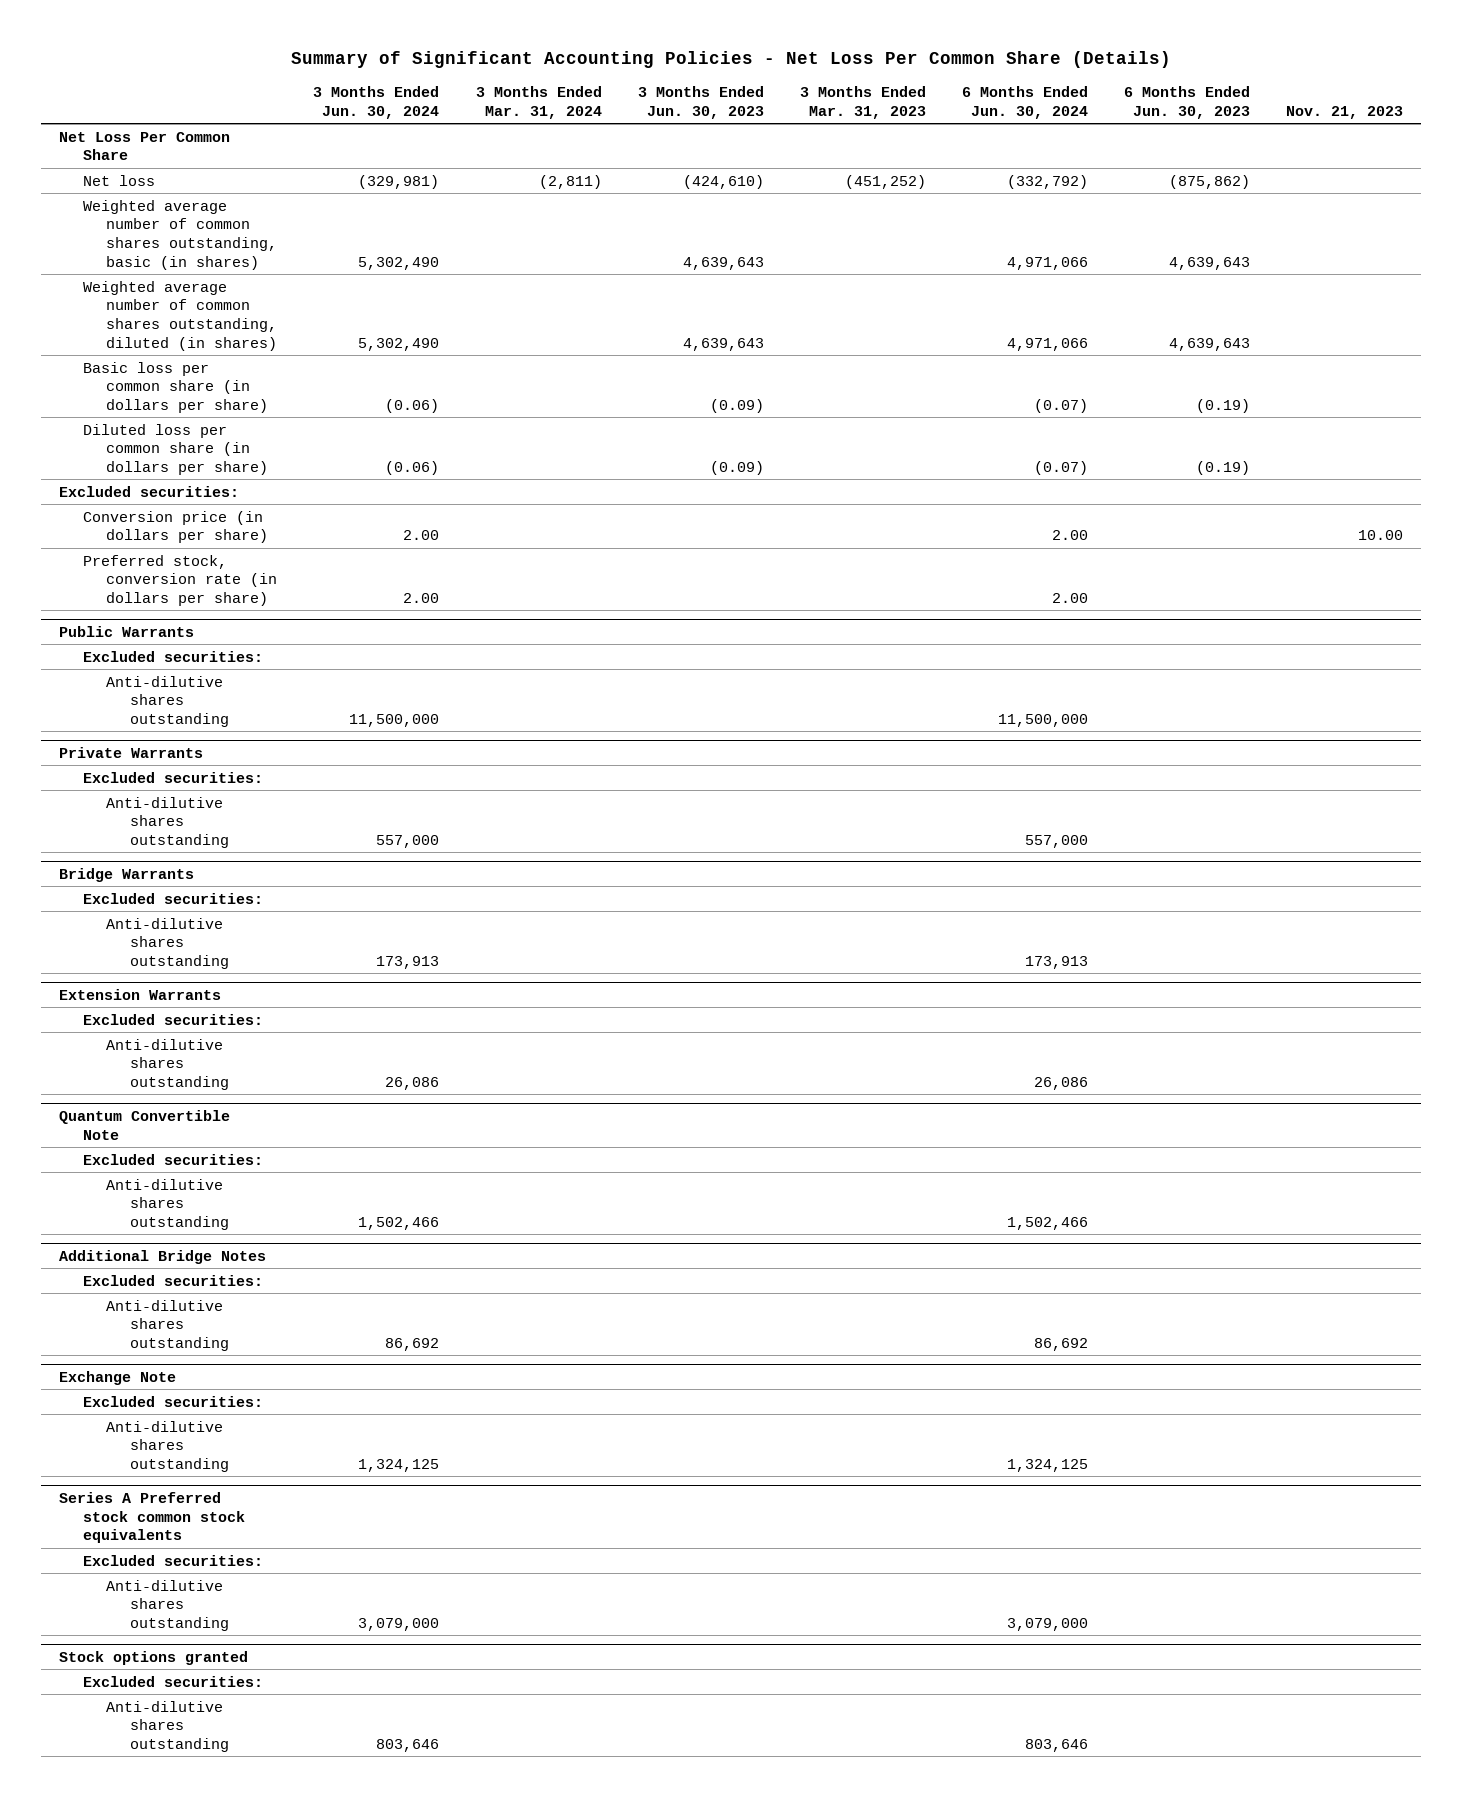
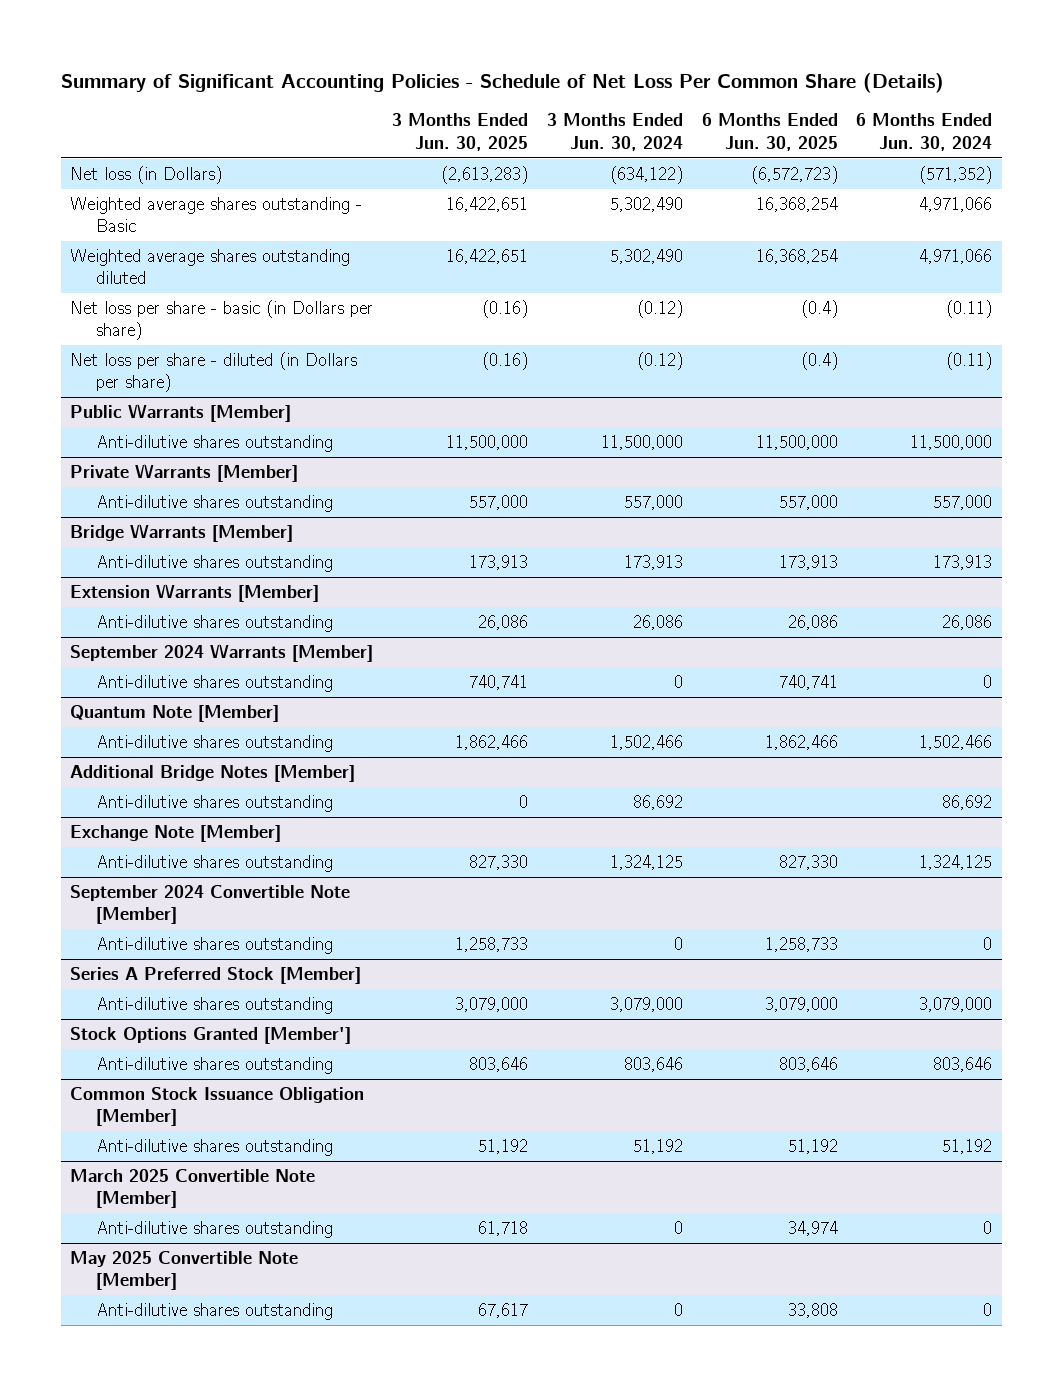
[291,51,1172,69] Summary of Significant Accounting Policies - Net Loss Per Common Share (Details) -> [60,73,944,94] Summary of Significant Accounting Policies - Schedule of Net Loss Per Common Share (Details)
[475,86,602,119] 3 Months Ended Mar. 31, 2024 -> none
[637,86,764,119] 3 Months Ended Jun. 30, 2023 -> none
[799,86,926,119] 3 Months Ended Mar. 31, 2023 -> none
[1124,86,1251,119] 6 Months Ended Jun. 30, 2023 -> none
[1286,105,1404,119] Nov. 21, 2023 -> none
none -> [392,113,529,151] 3 Months Ended Jun. 30, 2025
none -> [701,113,838,151] 6 Months Ended Jun. 30, 2025
[58,131,230,161] Net Loss Per Common Share -> none
[58,485,239,497] Excluded securities: -> none
[82,510,269,544] Conversion price (in dollars per share) -> none
[82,554,278,606] Preferred stock, conversion rate (in dollars per share) -> none
[82,650,263,662] Excluded securities: -> none
[82,174,155,186] Net loss -> [70,165,223,184] Net loss (in Dollars)
[358,174,440,189] (329,981) -> [609,165,683,184] (634,122)
[1006,174,1088,189] (332,792) -> [919,165,993,184] (571,352)
[82,199,278,270] Weighted average number of common shares outstanding, basic (in shares) -> [70,196,363,233] Weighted average shares outstanding - Basic
[82,280,278,351] Weighted average number of common shares outstanding, diluted (in shares) -> [70,248,351,285] Weighted average shares outstanding diluted
[82,361,269,413] Basic loss per common share (in dollars per share) -> [70,299,374,341] Net loss per share - basic (in Dollars per share)
[385,398,440,413] (0.06) -> [636,299,683,318] (0.12)
[1033,398,1088,413] (0.07) -> [946,299,993,318] (0.11)
[82,423,269,475] Diluted loss per common share (in dollars per share) -> [70,351,358,393] Net loss per share - diluted (in Dollars per share)
[385,460,440,475] (0.06) -> [636,351,683,370] (0.12)
[1033,460,1088,475] (0.07) -> [946,351,993,370] (0.11)
[58,625,194,637] Public Warrants -> [70,402,292,422] Public Warrants [Member]
[82,771,263,783] Excluded securities: -> none
[58,746,203,758] Private Warrants -> [70,462,299,482] Private Warrants [Member]
[82,892,263,904] Excluded securities: -> none
[58,867,194,882] Bridge Warrants -> [70,522,294,542] Bridge Warrants [Member]
[82,1013,263,1025] Excluded securities: -> none
[58,988,221,1000] Extension Warrants -> [70,582,320,602] Extension Warrants [Member]
[82,1153,263,1165] Excluded securities: -> none
none -> [70,642,374,662] September 2024 Warrants [Member]
none -> [96,674,334,692] Anti-dilutive shares outstanding
[58,1109,230,1140] Quantum Convertible Note -> [70,704,280,722] Quantum Note [Member]
[82,1274,263,1286] Excluded securities: -> none
[58,1249,266,1264] Additional Bridge Notes -> [70,764,356,782] Additional Bridge Notes [Member]
[82,1395,263,1407] Excluded securities: -> none
[58,1370,176,1385] Exchange Note -> [70,824,282,842] Exchange Note [Member]
[82,1554,263,1566] Excluded securities: -> none
none -> [70,884,351,925] September 2024 Convertible Note [Member]
none -> [96,936,334,954] Anti-dilutive shares outstanding
[58,1491,245,1544] Series A Preferred stock common stock equivalents -> [70,966,362,984] Series A Preferred Stock [Member]
[82,1675,263,1687] Excluded securities: -> none
[58,1650,248,1665] Stock options granted -> [70,1026,352,1044] Stock Options Granted [Member']
none -> [70,1086,365,1127] Common Stock Issuance Obligation [Member]
none -> [96,1138,334,1156] Anti-dilutive shares outstanding
none -> [70,1168,316,1209] March 2025 Convertible Note [Member]
none -> [96,1220,334,1238] Anti-dilutive shares outstanding
none -> [70,1250,299,1291] May 2025 Convertible Note [Member]
none -> [96,1302,334,1320] Anti-dilutive shares outstanding

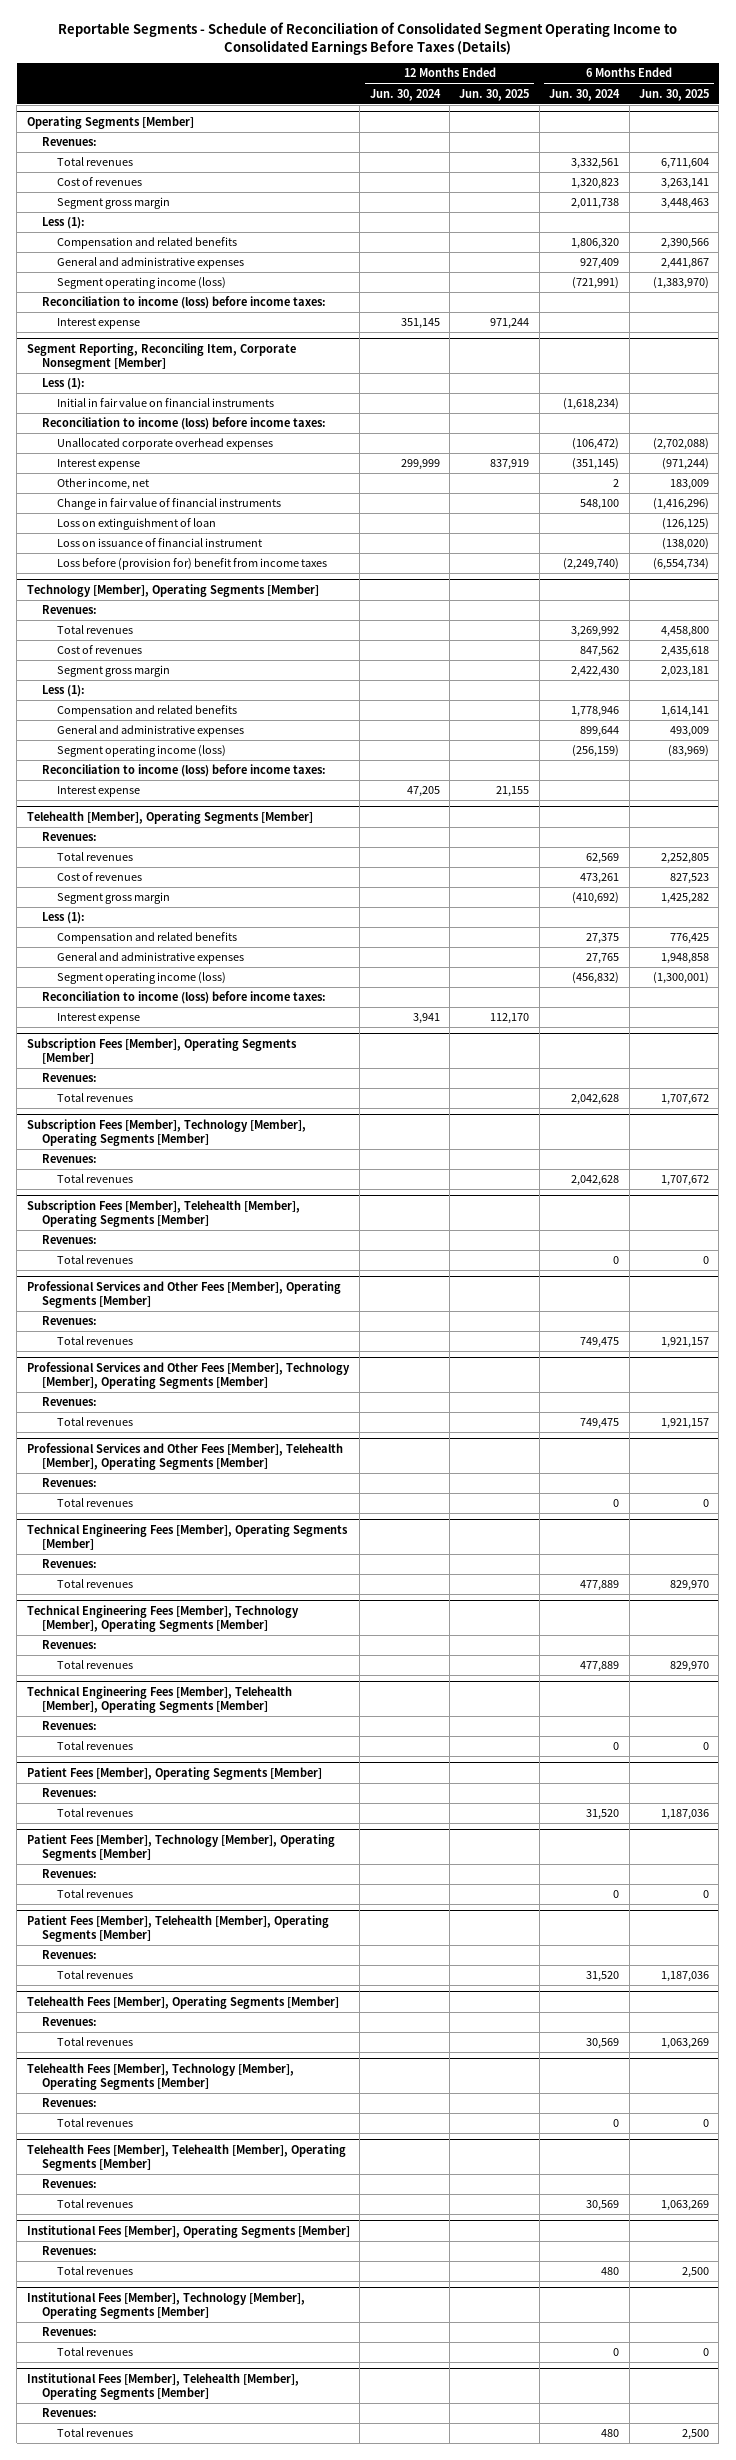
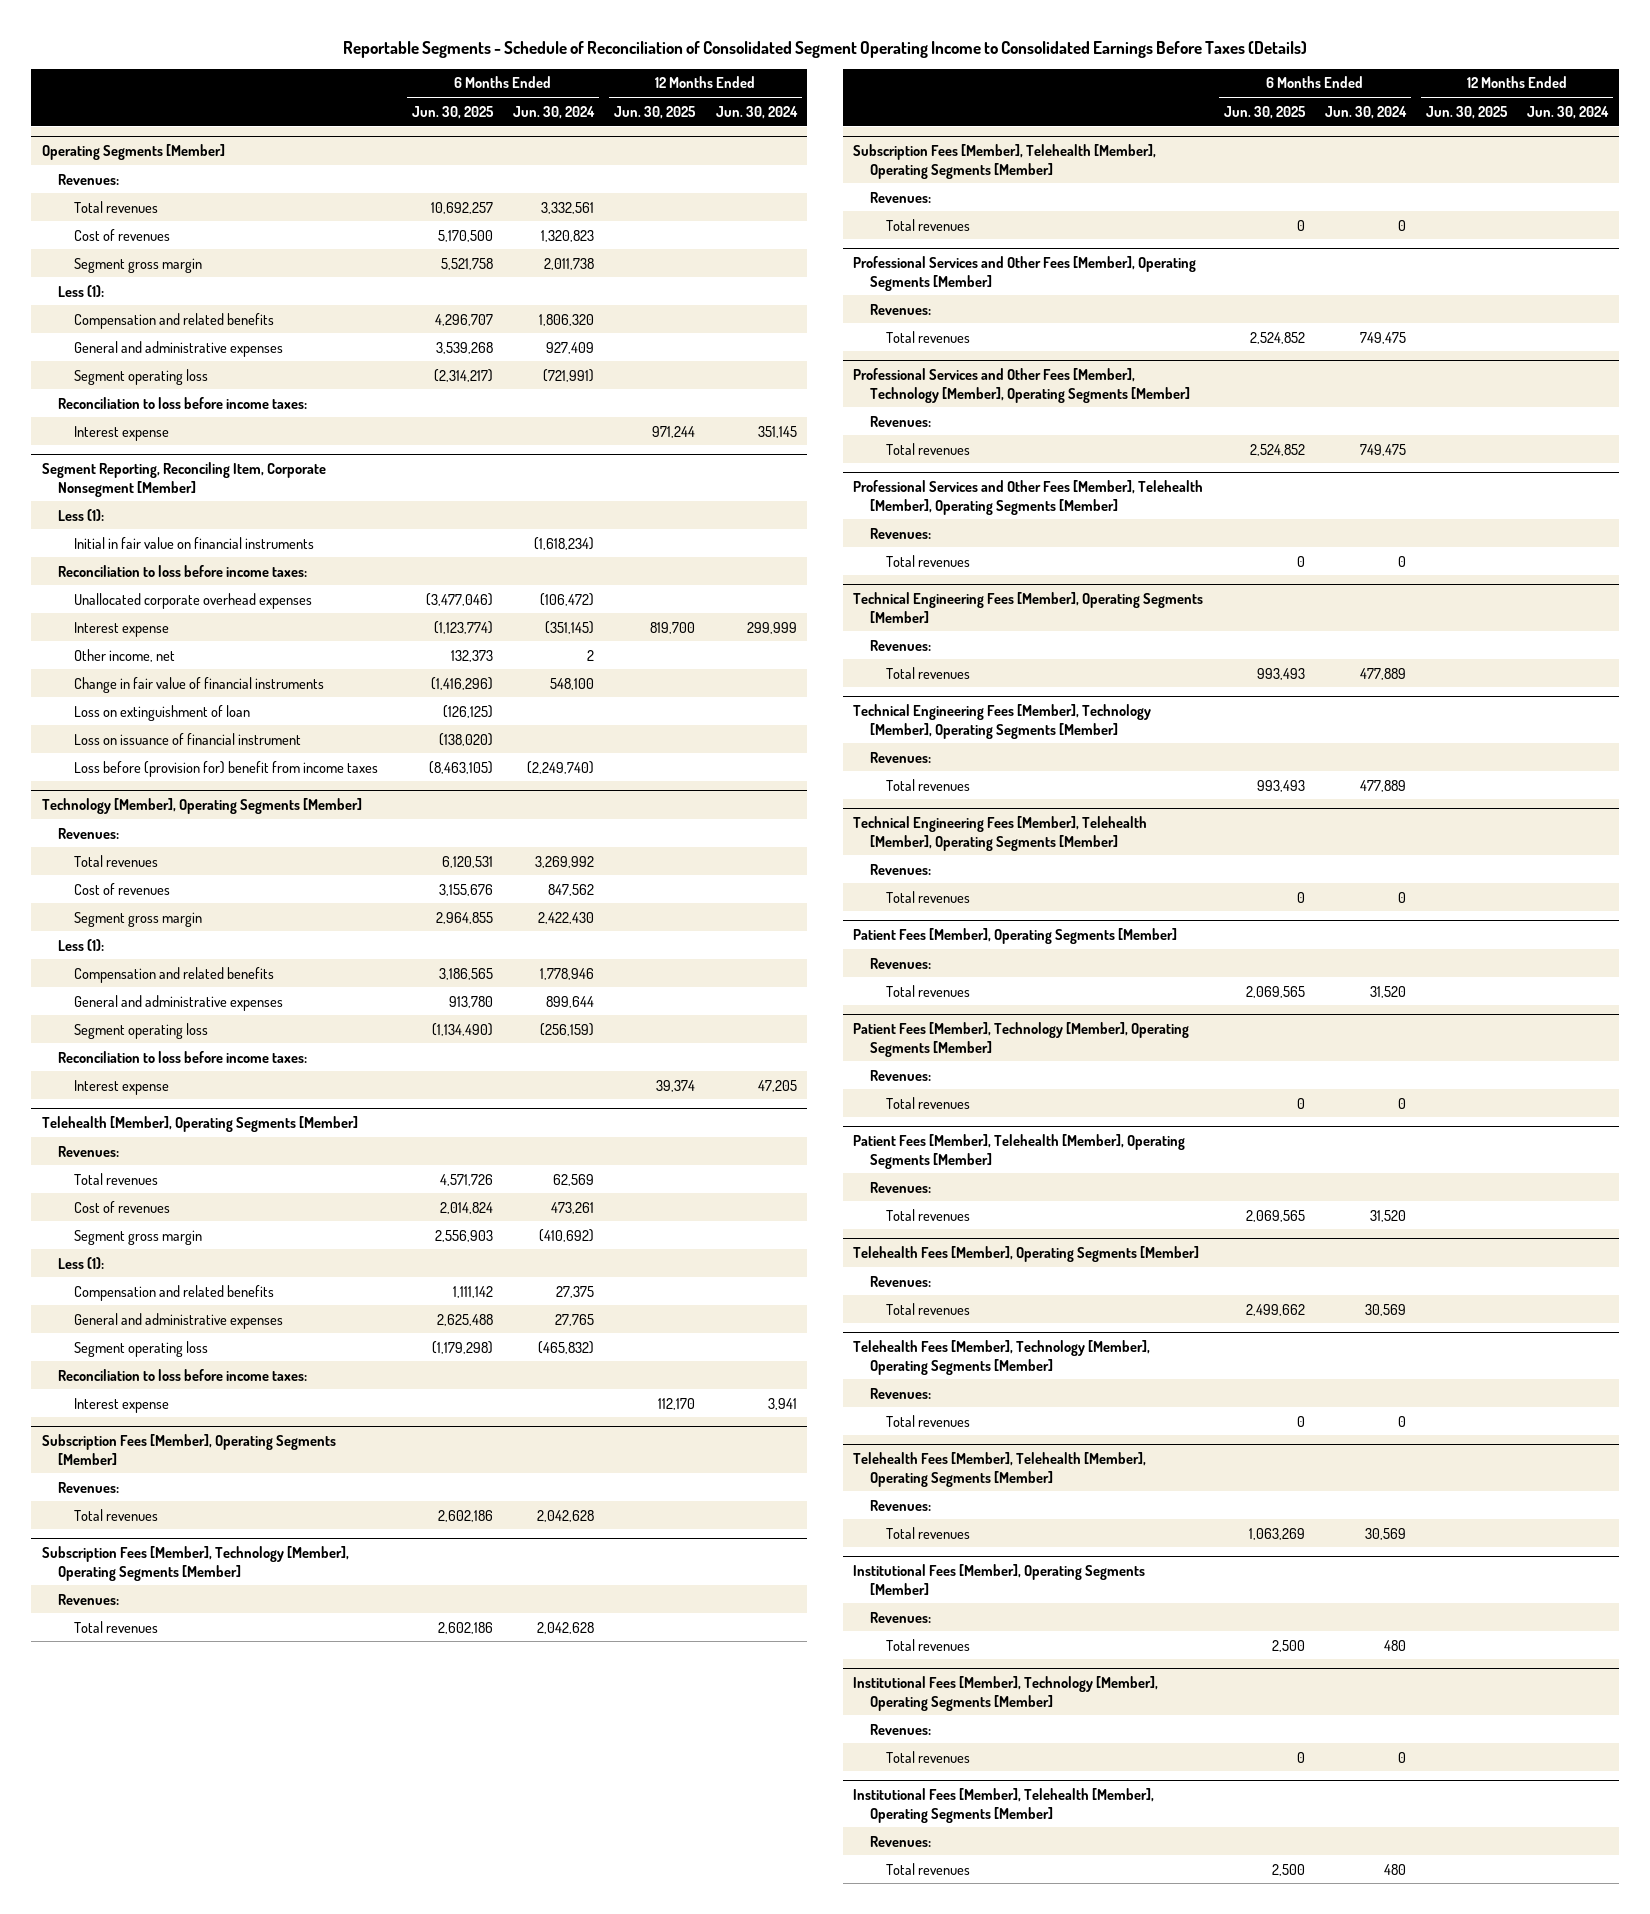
[661,158,710,170] 6,711,604 -> [430,201,493,214] 10,692,257
[661,178,710,190] 3,263,141 -> [437,229,493,242] 5,170,500
[661,198,710,210] 3,448,463 -> [440,257,493,270] 5,521,758
[661,238,710,250] 2,390,566 -> [434,313,493,326] 4,296,707
[661,258,710,270] 2,441,867 -> [435,341,493,354] 3,539,268
[56,277,226,290] Segment operating income (loss) -> [74,368,209,385] Segment operating loss
[653,277,710,290] (1,383,970) -> [433,368,493,382] (2,314,217)
[41,296,326,310] Reconciliation to income (loss) before income taxes: -> [57,396,307,409] Reconciliation to loss before income taxes:
[41,417,326,431] Reconciliation to income (loss) before income taxes: -> [57,564,307,577] Reconciliation to loss before income taxes:
[653,438,710,451] (2,702,088) -> [425,592,493,606] (3,477,046)
[490,459,530,471] 837,919 -> [650,621,696,634] 819,700
[662,458,710,471] (971,244) -> [433,620,493,634] (1,123,774)
[670,479,710,491] 183,009 -> [450,649,493,662] 132,373
[653,558,710,571] (6,554,734) -> [428,760,493,774] (8,463,105)
[661,626,710,638] 4,458,800 -> [441,855,493,868] 6,120,531
[661,646,710,658] 2,435,618 -> [438,883,493,896] 3,155,676
[661,666,710,678] 2,023,181 -> [435,911,493,924] 2,964,855
[661,706,710,718] 1,614,141 -> [438,967,493,980] 3,186,565
[670,726,710,738] 493,009 -> [448,995,493,1008] 913,780
[56,745,226,758] Segment operating income (loss) -> [74,1022,209,1039] Segment operating loss
[668,745,710,758] (83,969) -> [431,1022,493,1036] (1,134,490)
[41,764,326,778] Reconciliation to income (loss) before income taxes: -> [57,1050,307,1063] Reconciliation to loss before income taxes:
[496,786,530,798] 21,155 -> [656,1079,696,1092] 39,374
[661,853,710,865] 2,252,805 -> [439,1173,493,1186] 4,571,726
[670,873,710,885] 827,523 -> [439,1201,493,1214] 2,014,824
[661,893,710,905] 1,425,282 -> [434,1229,493,1242] 2,556,903
[670,933,710,945] 776,425 -> [452,1285,493,1298] 1,111,142
[661,953,710,965] 1,948,858 -> [436,1313,493,1326] 2,625,488
[56,972,226,985] Segment operating income (loss) -> [74,1340,209,1357] Segment operating loss
[572,972,620,985] (456,832) -> [538,1340,595,1354] (465,832)
[653,972,710,985] (1,300,001) -> [431,1340,493,1354] (1,179,298)
[41,991,326,1005] Reconciliation to income (loss) before income taxes: -> [57,1368,307,1381] Reconciliation to loss before income taxes:
[661,1094,710,1106] 1,707,672 -> [437,1509,493,1522] 2,602,186
[661,1175,710,1187] 1,707,672 -> [437,1621,493,1634] 2,602,186
[661,1337,710,1349] 1,921,157 -> [1249,331,1305,344] 2,524,852
[661,1418,710,1430] 1,921,157 -> [1249,443,1305,456] 2,524,852
[670,1580,710,1592] 829,970 -> [1256,667,1305,680] 993,493
[670,1661,710,1673] 829,970 -> [1256,779,1305,792] 993,493
[661,1809,710,1821] 1,187,036 -> [1245,985,1305,998] 2,069,565
[661,1971,710,1983] 1,187,036 -> [1245,1209,1305,1222] 2,069,565
[661,2038,710,2050] 1,063,269 -> [1245,1303,1305,1316] 2,499,662

